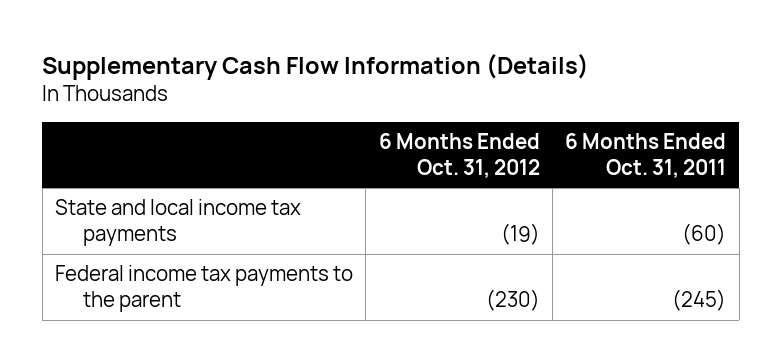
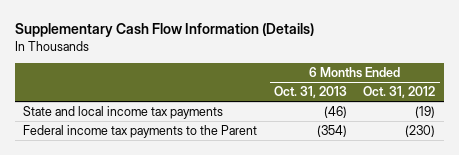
[565,132,727,178] 6 Months Ended Oct. 31, 2011 -> none
none -> [273,86,347,99] Oct. 31, 2013
[55,265,354,313] Federal income tax payments to the parent -> [23,125,258,139] Federal income tax payments to the Parent

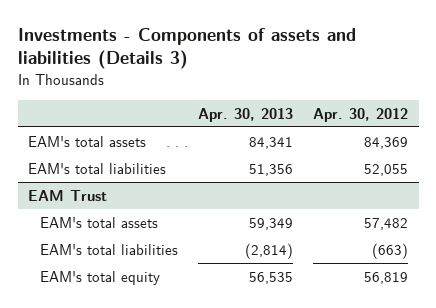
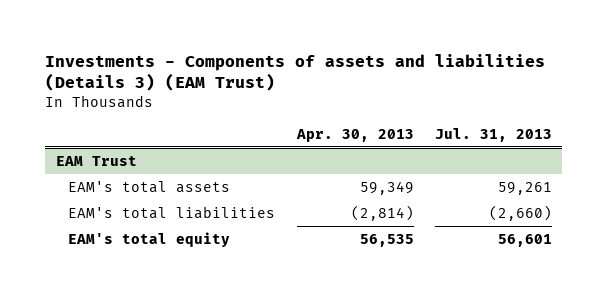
[17,28,356,70] Investments - Components of assets and liabilities (Details 3) -> [45,53,546,92] Investments - Components of assets and liabilities (Details 3) (EAM Trust)
[313,107,409,122] Apr. 30, 2012 -> none
none -> [434,127,552,142] Jul. 31, 2013
[27,135,146,148] EAM's total assets -> none
[27,162,166,175] EAM's total liabilities -> none

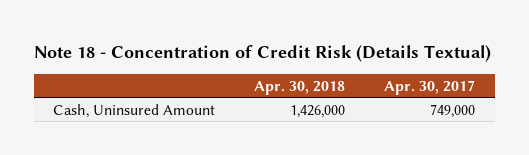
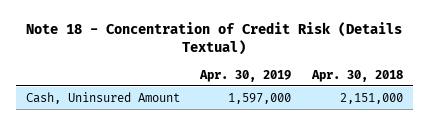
[384,79,476,95] Apr. 30, 2017 -> none
none -> [199,69,292,82] Apr. 30, 2019
[290,104,346,118] 1,426,000 -> [340,93,404,105] 2,151,000

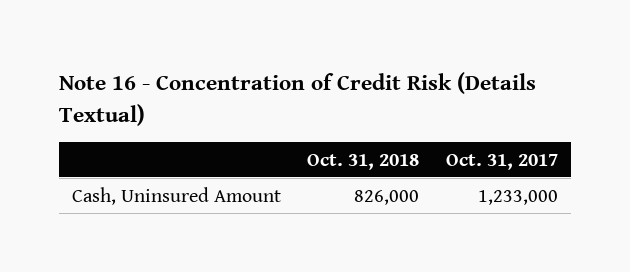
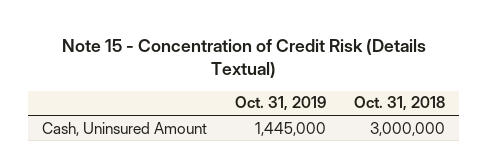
[59,72,537,126] Note 16 - Concentration of Credit Risk (Details Textual) -> [61,38,426,79] Note 15 - Concentration of Credit Risk (Details Textual)
[445,153,558,170] Oct. 31, 2017 -> none
none -> [235,96,327,112] Oct. 31, 2019
[354,189,420,205] 826,000 -> [370,121,446,136] 3,000,000

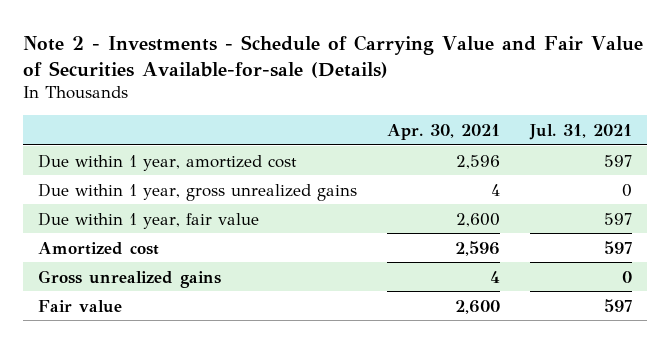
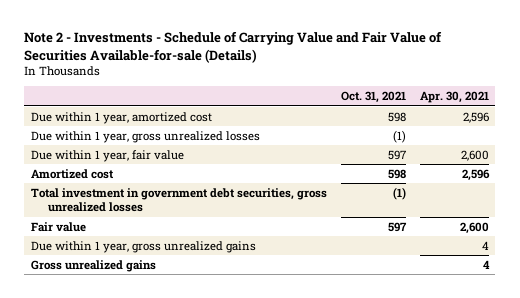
[529,123,633,140] Jul. 31, 2021 -> none
none -> [340,91,406,104] Oct. 31, 2021
none -> [31,130,261,143] Due within 1 year, gross unrealized losses
none -> [31,187,328,213] Total investment in government debt securities, gross unrealized losses
[38,182,358,201] Due within 1 year, gross unrealized gains -> [31,240,257,253] Due within 1 year, gross unrealized gains
[38,269,222,288] Gross unrealized gains -> [31,259,157,272] Gross unrealized gains

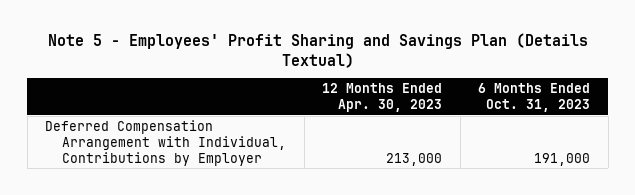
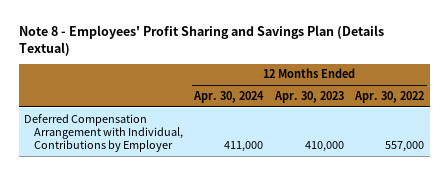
[47,33,588,68] Note 5 - Employees' Profit Sharing and Savings Plan (Details Textual) -> [18,24,384,56] Note 8 - Employees' Profit Sharing and Savings Plan (Details Textual)
[478,83,591,113] 6 Months Ended Oct. 31, 2023 -> none
none -> [193,90,265,103] Apr. 30, 2024
none -> [354,90,425,103] Apr. 30, 2022
[386,152,443,166] 213,000 -> [304,141,344,153] 410,000

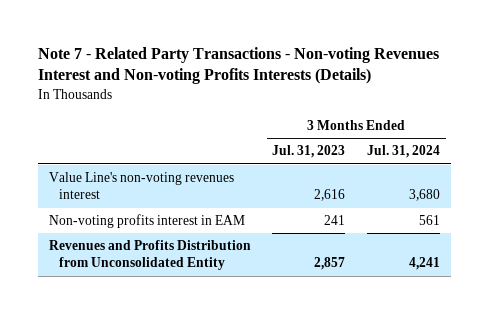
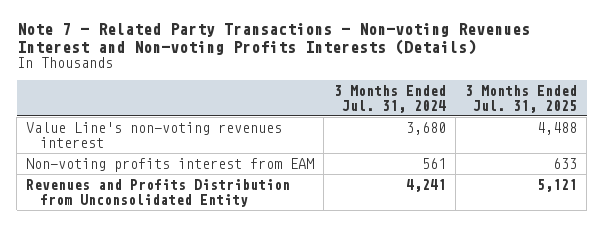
[272,145,346,159] Jul. 31, 2023 -> none
none -> [464,85,577,113] 3 Months Ended Jul. 31, 2025
[48,214,245,229] Non-voting profits interest in EAM -> [26,157,315,172] Non-voting profits interest from EAM

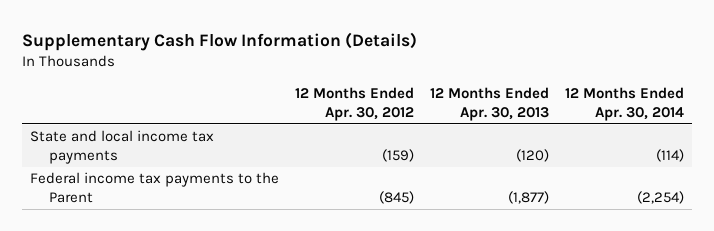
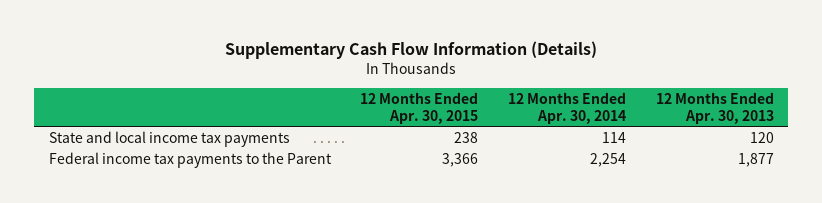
[295,86,415,121] 12 Months Ended Apr. 30, 2012 -> none
none -> [360,92,479,124] 12 Months Ended Apr. 30, 2015
[515,149,549,163] (120) -> [749,131,774,143] 120
[655,149,684,163] (114) -> [601,131,626,143] 114
[507,191,549,205] (1,877) -> [737,152,774,167] 1,877
[636,191,684,205] (2,254) -> [589,152,626,167] 2,254

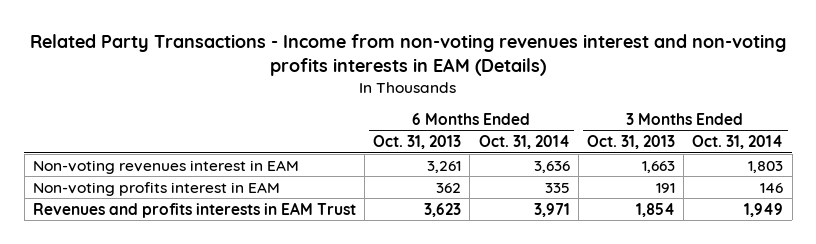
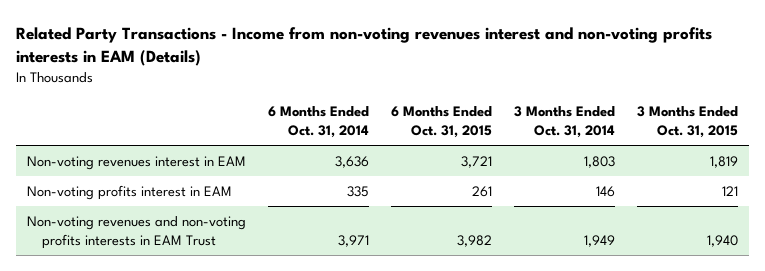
[373,135,462,150] Oct. 31, 2013 -> none
[586,135,675,150] Oct. 31, 2013 -> none
none -> [391,106,493,139] 6 Months Ended Oct. 31, 2015
none -> [636,106,738,139] 3 Months Ended Oct. 31, 2015
[32,201,356,218] Revenues and profits interests in EAM Trust -> [27,216,247,249] Non-voting revenues and non-voting profits interests in EAM Trust

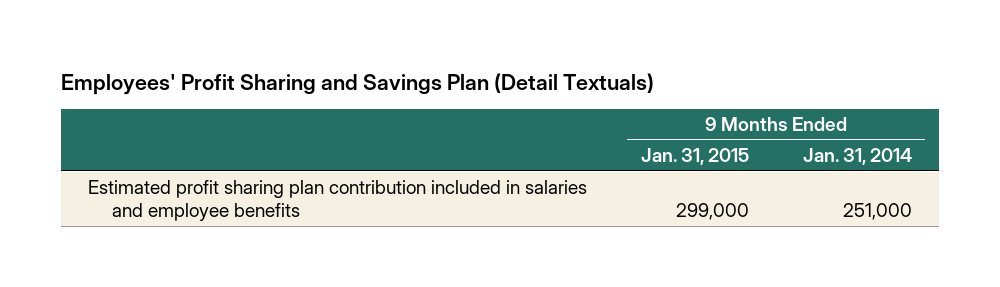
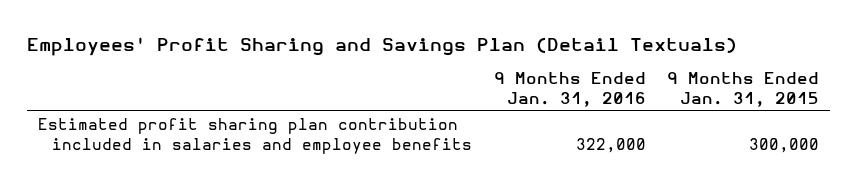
[802,147,912,165] Jan. 31, 2014 -> none
none -> [493,72,646,108] 9 Months Ended Jan. 31, 2016
[675,203,749,221] 299,000 -> [749,138,820,154] 300,000

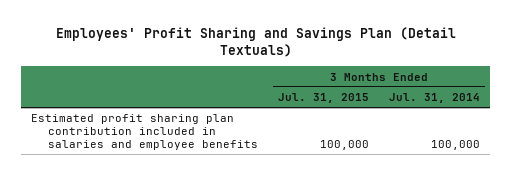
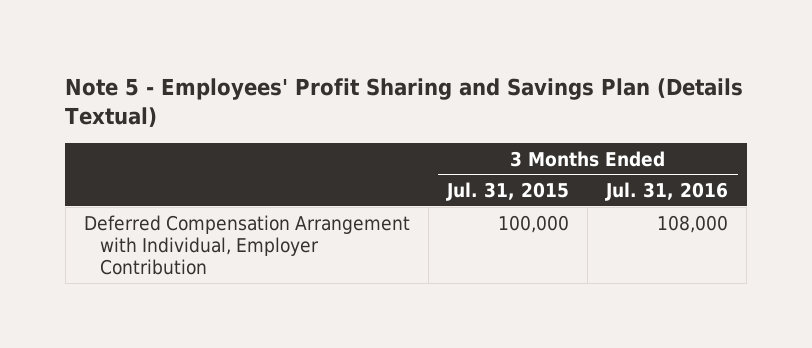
[55,27,456,58] Employees' Profit Sharing and Savings Plan (Detail Textuals) -> [65,77,744,128] Note 5 - Employees' Profit Sharing and Savings Plan (Details Textual)
[389,92,481,103] Jul. 31, 2014 -> none
none -> [605,182,729,202] Jul. 31, 2016
[30,114,258,151] Estimated profit sharing plan contribution included in salaries and employee benefits -> [84,214,411,276] Deferred Compensation Arrangement with Individual, Employer Contribution

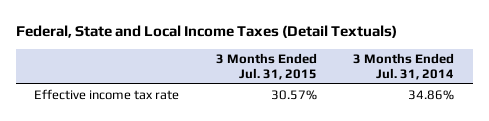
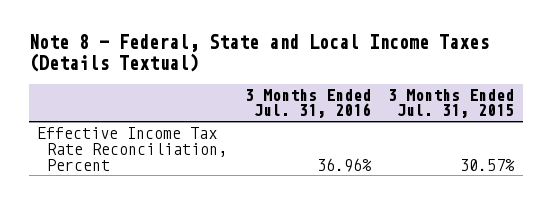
[15,25,397,39] Federal, State and Local Income Taxes (Detail Textuals) -> [28,34,489,73] Note 8 - Federal, State and Local Income Taxes (Details Textual)
[353,53,455,81] 3 Months Ended Jul. 31, 2014 -> none
none -> [244,88,371,119] 3 Months Ended Jul. 31, 2016
[34,89,180,101] Effective income tax rate -> [37,127,228,171] Effective Income Tax Rate Reconciliation, Percent

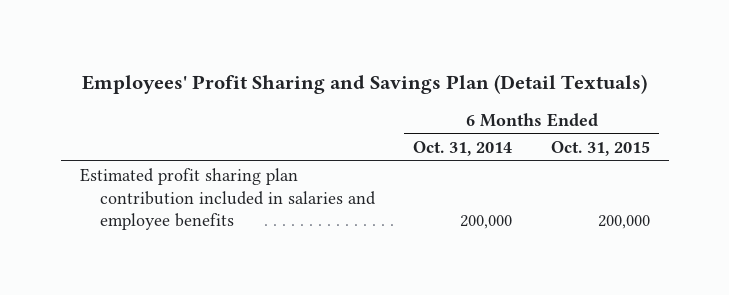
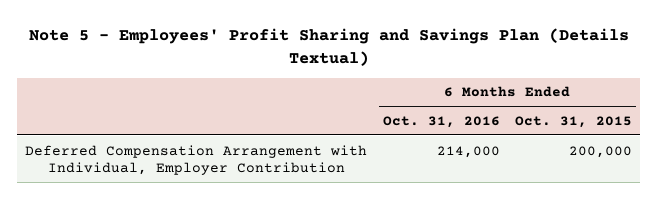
[81,73,647,94] Employees' Profit Sharing and Savings Plan (Detail Textuals) -> [28,28,629,66] Note 5 - Employees' Profit Sharing and Savings Plan (Details Textual)
[413,141,513,157] Oct. 31, 2014 -> none
none -> [382,115,500,128] Oct. 31, 2016
[79,168,377,230] Estimated profit sharing plan contribution included in salaries and employee benefits -> [25,144,368,176] Deferred Compensation Arrangement with Individual, Employer Contribution

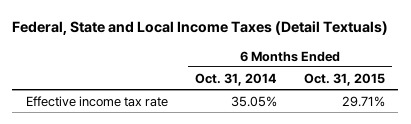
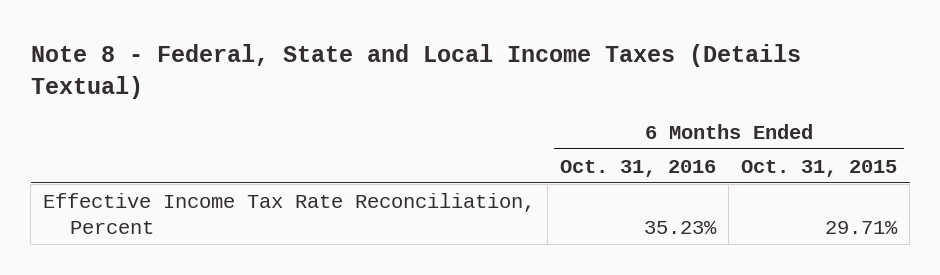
[12,21,389,36] Federal, State and Local Income Taxes (Detail Textuals) -> [30,44,801,100] Note 8 - Federal, State and Local Income Taxes (Details Textual)
[194,72,277,86] Oct. 31, 2014 -> none
none -> [560,159,717,177] Oct. 31, 2016
[25,95,168,107] Effective income tax rate -> [43,192,536,235] Effective Income Tax Rate Reconciliation, Percent

